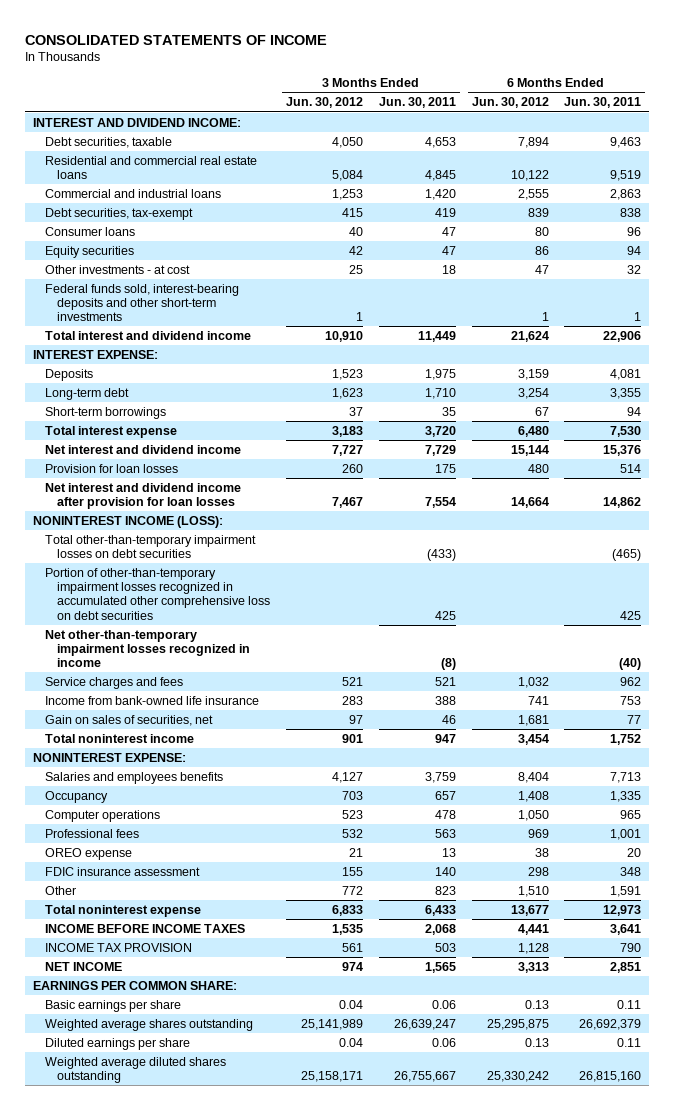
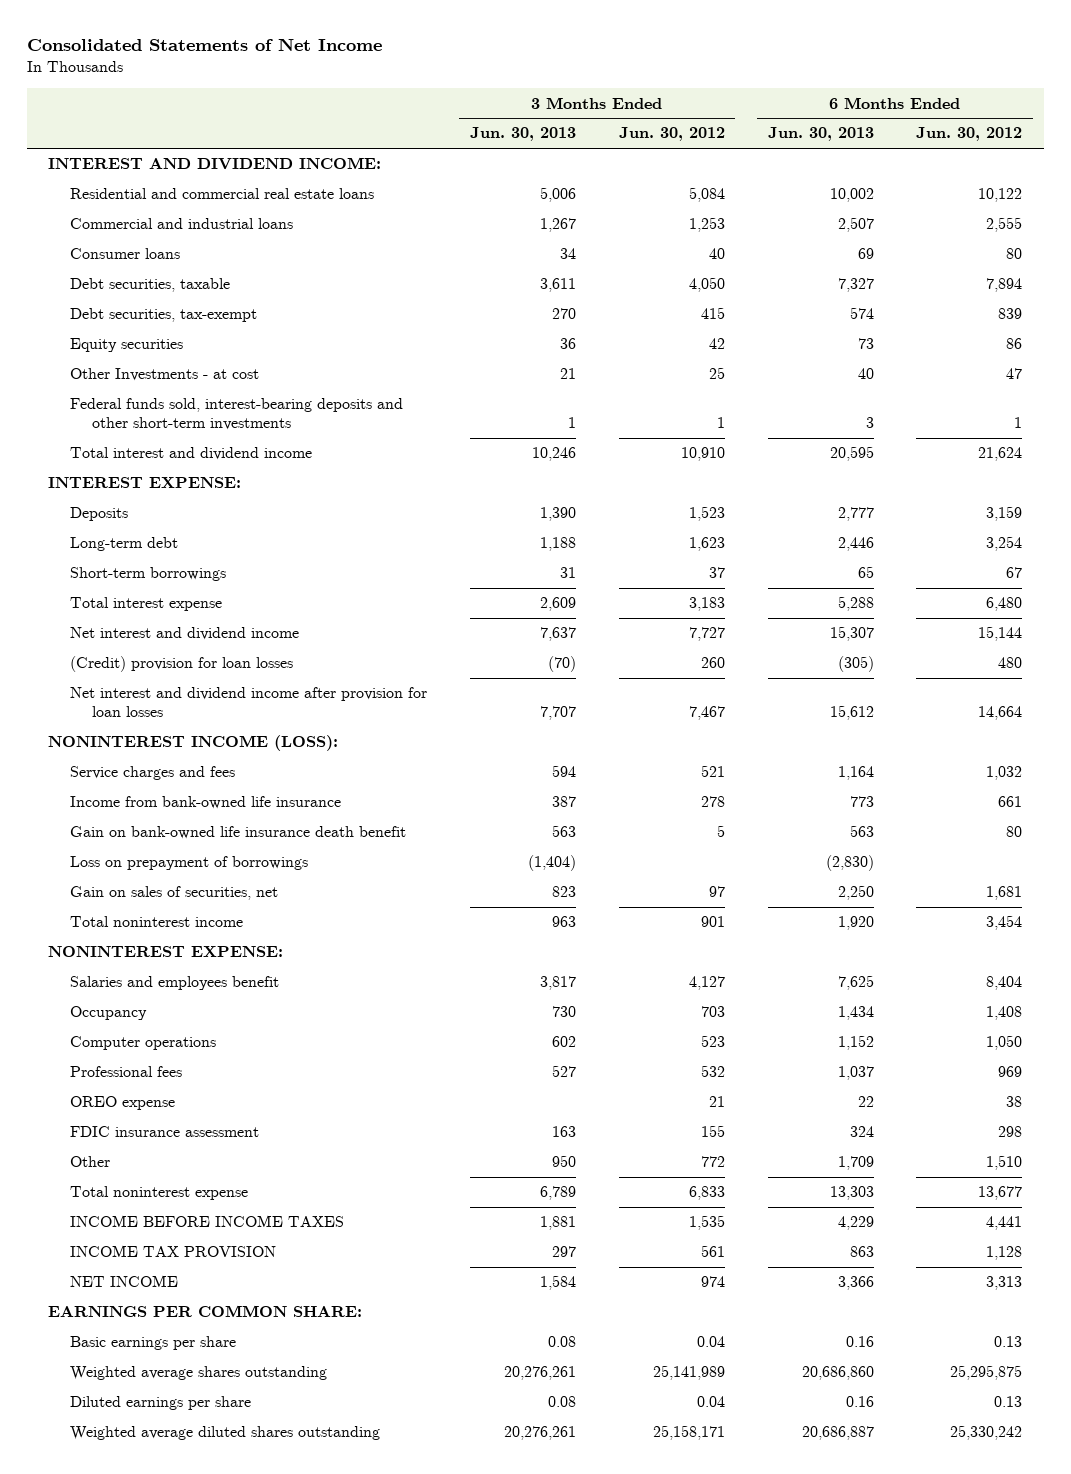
[25,34,328,45] CONSOLIDATED STATEMENTS OF INCOME -> [26,38,382,52] Consolidated Statements of Net Income
[378,97,456,109] Jun. 30, 2011 -> none
[564,97,642,109] Jun. 30, 2011 -> none
none -> [469,127,576,142] Jun. 30, 2013
none -> [767,127,874,142] Jun. 30, 2013
[45,136,173,148] Debt securities, taxable -> [69,278,230,293] Debt securities, taxable
[45,207,194,220] Debt securities, tax-exempt -> [69,308,257,323] Debt securities, tax-exempt
[45,264,191,274] Other investments - at cost -> [69,368,259,382] Other Investments - at cost
[45,463,179,473] Provision for loan losses -> [69,656,293,673] (Credit) provision for loan losses
[45,534,257,559] Total other-than-temporary impairment losses on debt securities -> none
[45,567,270,620] Portion of other-than-temporary impairment losses recognized in accumulated other comprehensive loss on debt securities -> none
[45,629,250,668] Net other-than-temporary impairment losses recognized in income -> none
[341,695,363,705] 283 -> [700,796,725,808] 278
[527,695,549,705] 741 -> [998,796,1023,808] 661
none -> [69,826,406,840] Gain on bank-owned life insurance death benefit
none -> [69,856,308,871] Loss on prepayment of borrowings
[45,771,224,784] Salaries and employees benefits -> [69,976,279,991] Salaries and employees benefit

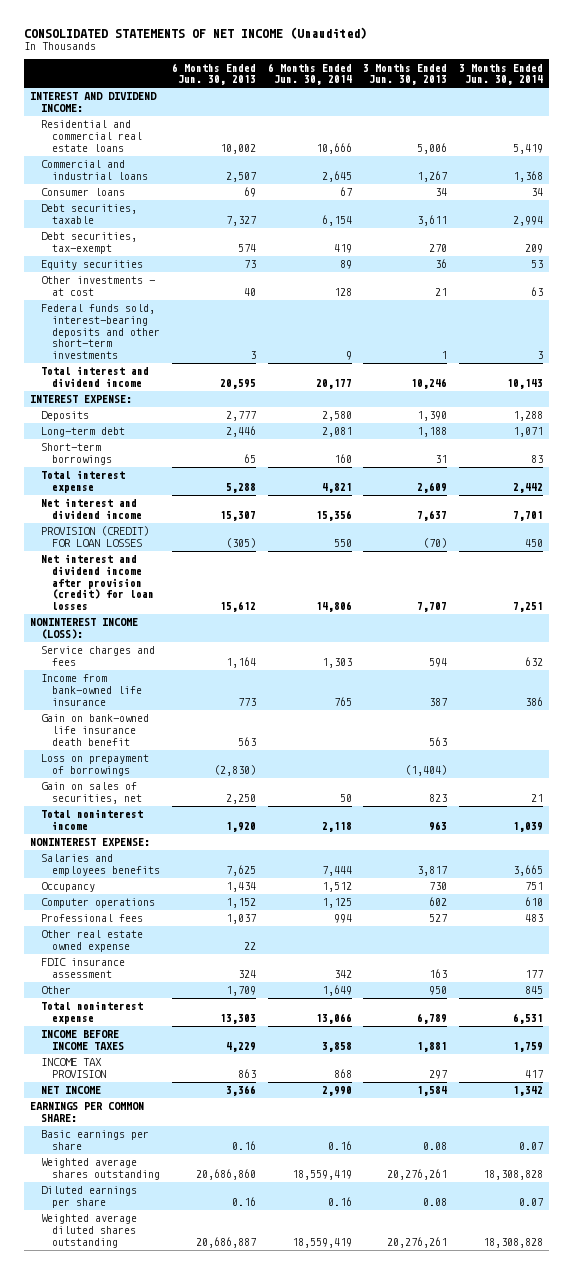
[26,38,382,52] Consolidated Statements of Net Income -> [24,27,368,40] CONSOLIDATED STATEMENTS OF NET INCOME (Unaudited)
[618,127,725,142] Jun. 30, 2012 -> none
[916,127,1023,142] Jun. 30, 2012 -> none
none -> [267,62,352,86] 6 Months Ended Jun. 30, 2014
none -> [459,63,544,86] 3 Months Ended Jun. 30, 2014
[69,368,259,382] Other Investments - at cost -> [41,276,156,296] Other investments - at cost
[69,656,293,673] (Credit) provision for loan losses -> [41,526,150,547] PROVISION (CREDIT) FOR LOAN LOSSES
[69,687,427,718] Net interest and dividend income after provision for loan losses -> [41,554,155,610] Net interest and dividend income after provision (credit) for loan losses
[69,976,279,991] Salaries and employees benefit -> [41,854,161,876] Salaries and employees benefits
[69,1096,175,1111] OREO expense -> [41,930,144,952] Other real estate owned expense

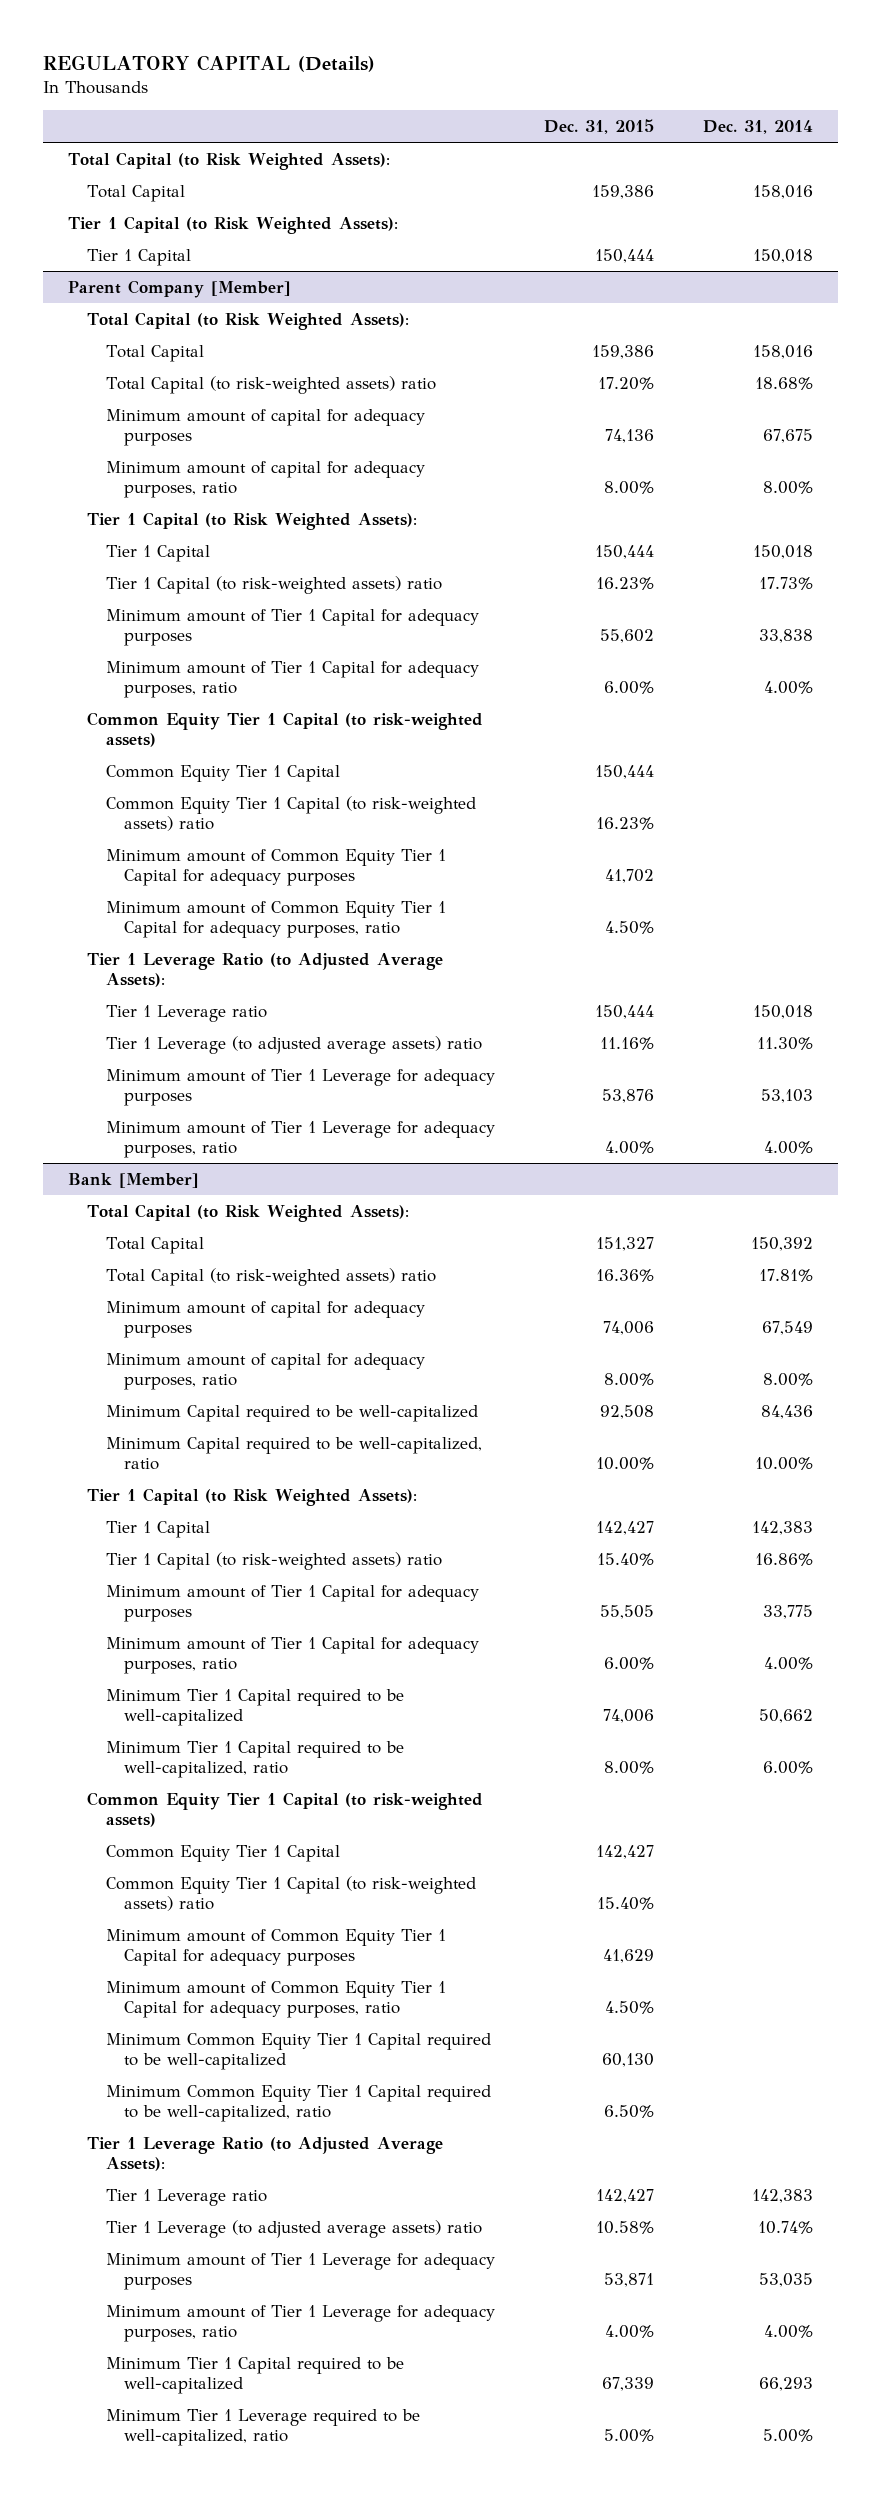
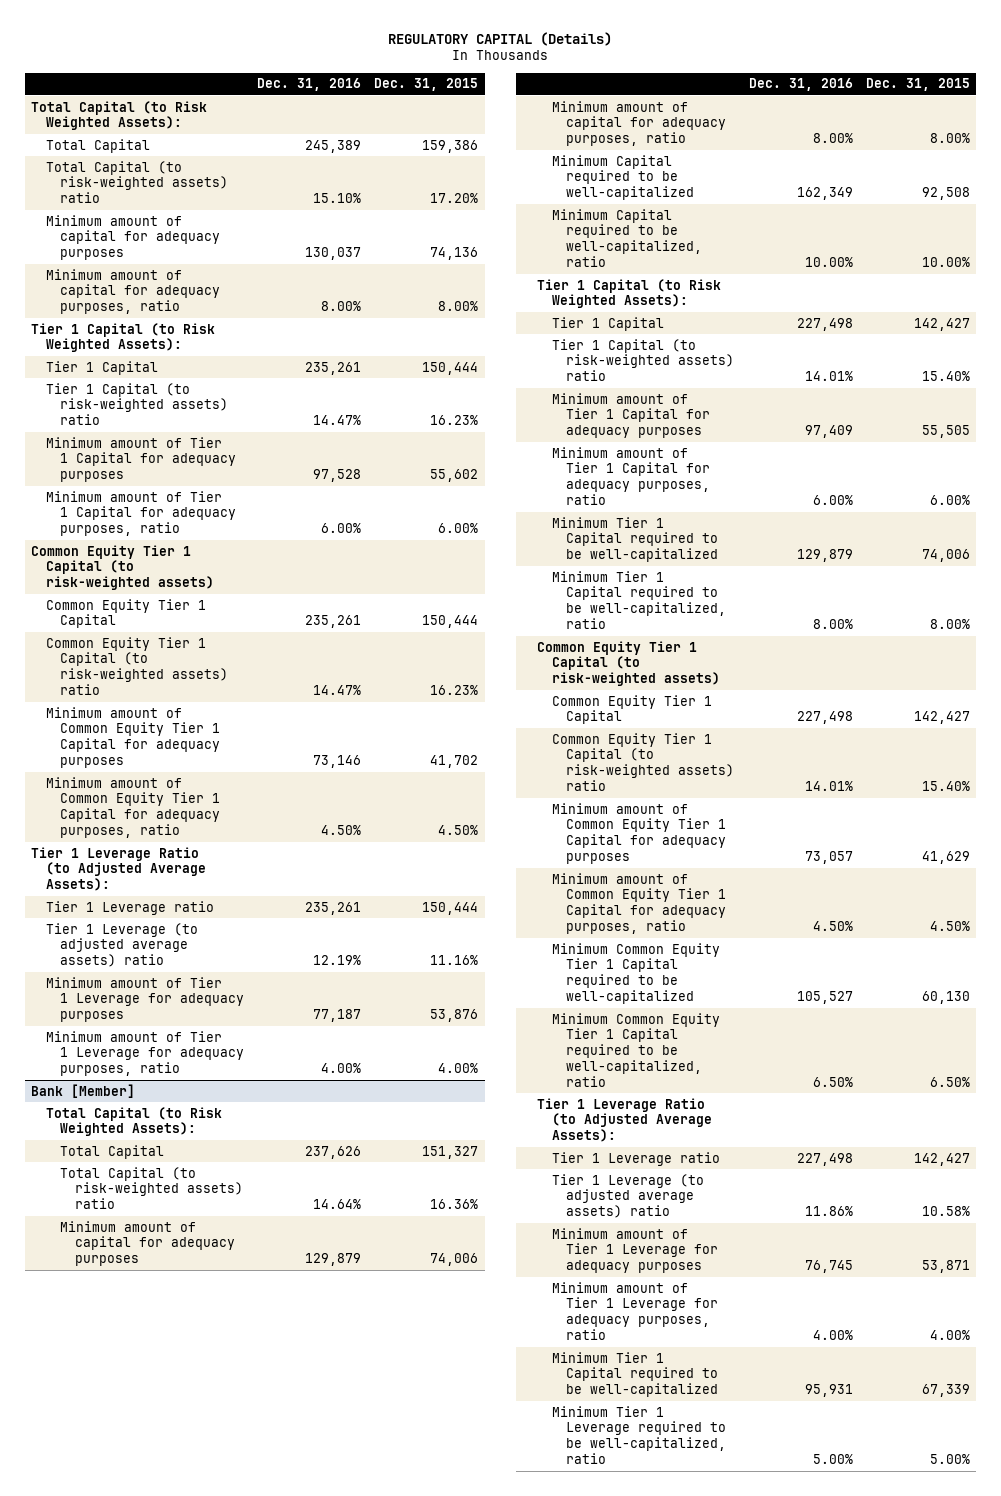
[703,120,814,135] Dec. 31, 2014 -> none
none -> [257,78,362,92] Dec. 31, 2016
[67,215,398,234] Tier 1 Capital (to Risk Weighted Assets): -> none
[86,248,191,266] Tier 1 Capital -> none
[67,279,291,298] Parent Company [Member] -> none
[86,311,409,330] Total Capital (to Risk Weighted Assets): -> none
[105,344,204,362] Total Capital -> none

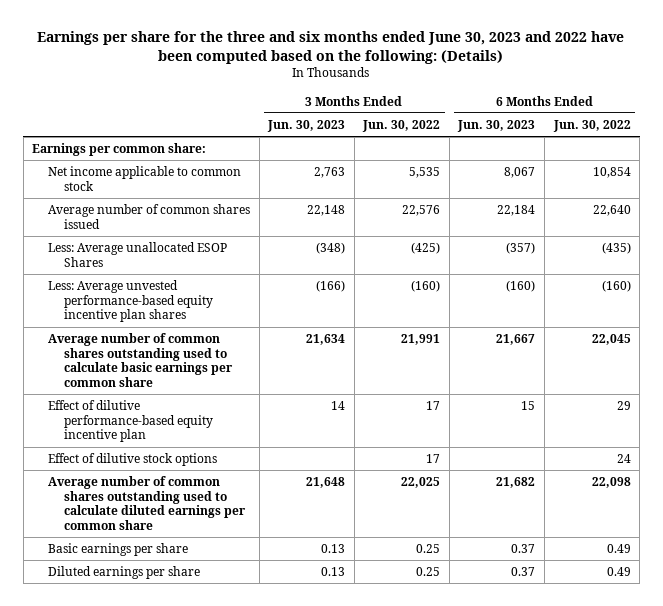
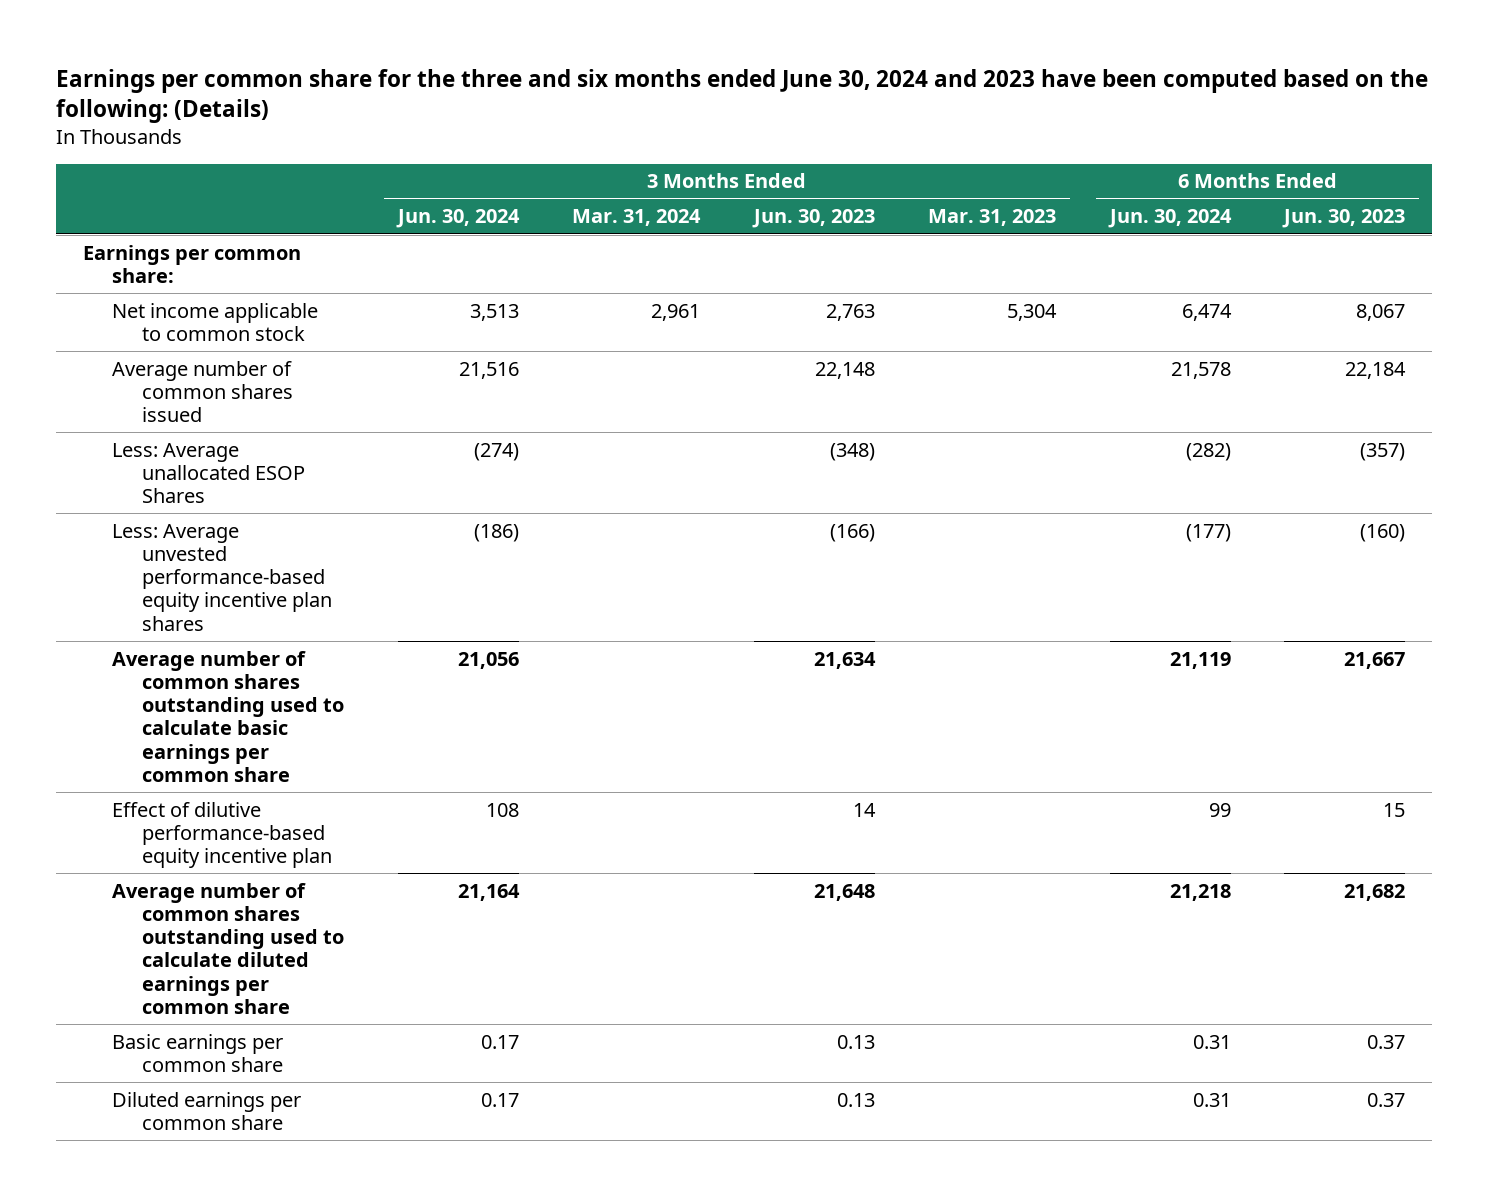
[37,30,625,64] Earnings per share for the three and six months ended June 30, 2023 and 2022 have been computed based on the following: (Details) -> [56,68,1429,124] Earnings per common share for the three and six months ended June 30, 2024 and 2023 have been computed based on the following: (Details)
[362,119,441,132] Jun. 30, 2022 -> none
[552,119,631,132] Jun. 30, 2022 -> none
none -> [395,209,520,229] Jun. 30, 2024
none -> [572,209,702,227] Mar. 31, 2024
none -> [928,209,1057,227] Mar. 31, 2023
none -> [1107,209,1232,229] Jun. 30, 2024
[48,453,218,467] Effect of dilutive stock options -> none
[48,543,189,557] Basic earnings per share -> [112,1033,284,1072] Basic earnings per common share
[48,566,201,580] Diluted earnings per share -> [112,1091,302,1130] Diluted earnings per common share

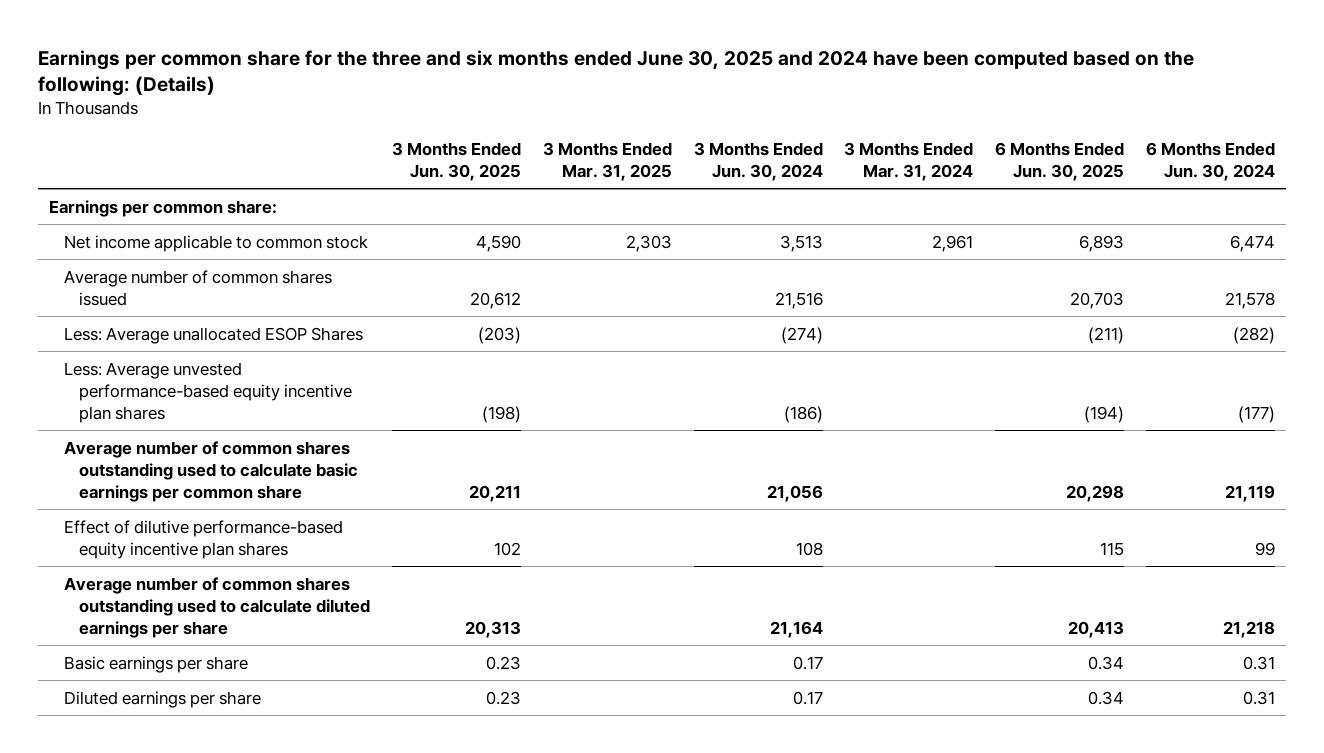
[56,68,1429,124] Earnings per common share for the three and six months ended June 30, 2024 and 2023 have been computed based on the following: (Details) -> [38,49,1195,97] Earnings per common share for the three and six months ended June 30, 2025 and 2024 have been computed based on the following: (Details)
[751,209,875,229] Jun. 30, 2023 -> none
[928,209,1057,227] Mar. 31, 2023 -> none
[1282,209,1406,229] Jun. 30, 2023 -> none
none -> [392,141,522,181] 3 Months Ended Jun. 30, 2025
none -> [542,141,672,181] 3 Months Ended Mar. 31, 2025
none -> [995,141,1125,181] 6 Months Ended Jun. 30, 2025
[112,801,333,869] Effect of dilutive performance-based equity incentive plan -> [64,519,344,559] Effect of dilutive performance-based equity incentive plan shares
[112,882,345,1014] Average number of common shares outstanding used to calculate diluted earnings per common share -> [64,576,371,638] Average number of common shares outstanding used to calculate diluted earnings per share
[112,1033,284,1072] Basic earnings per common share -> [64,655,249,673] Basic earnings per share
[112,1091,302,1130] Diluted earnings per common share -> [64,690,262,708] Diluted earnings per share

